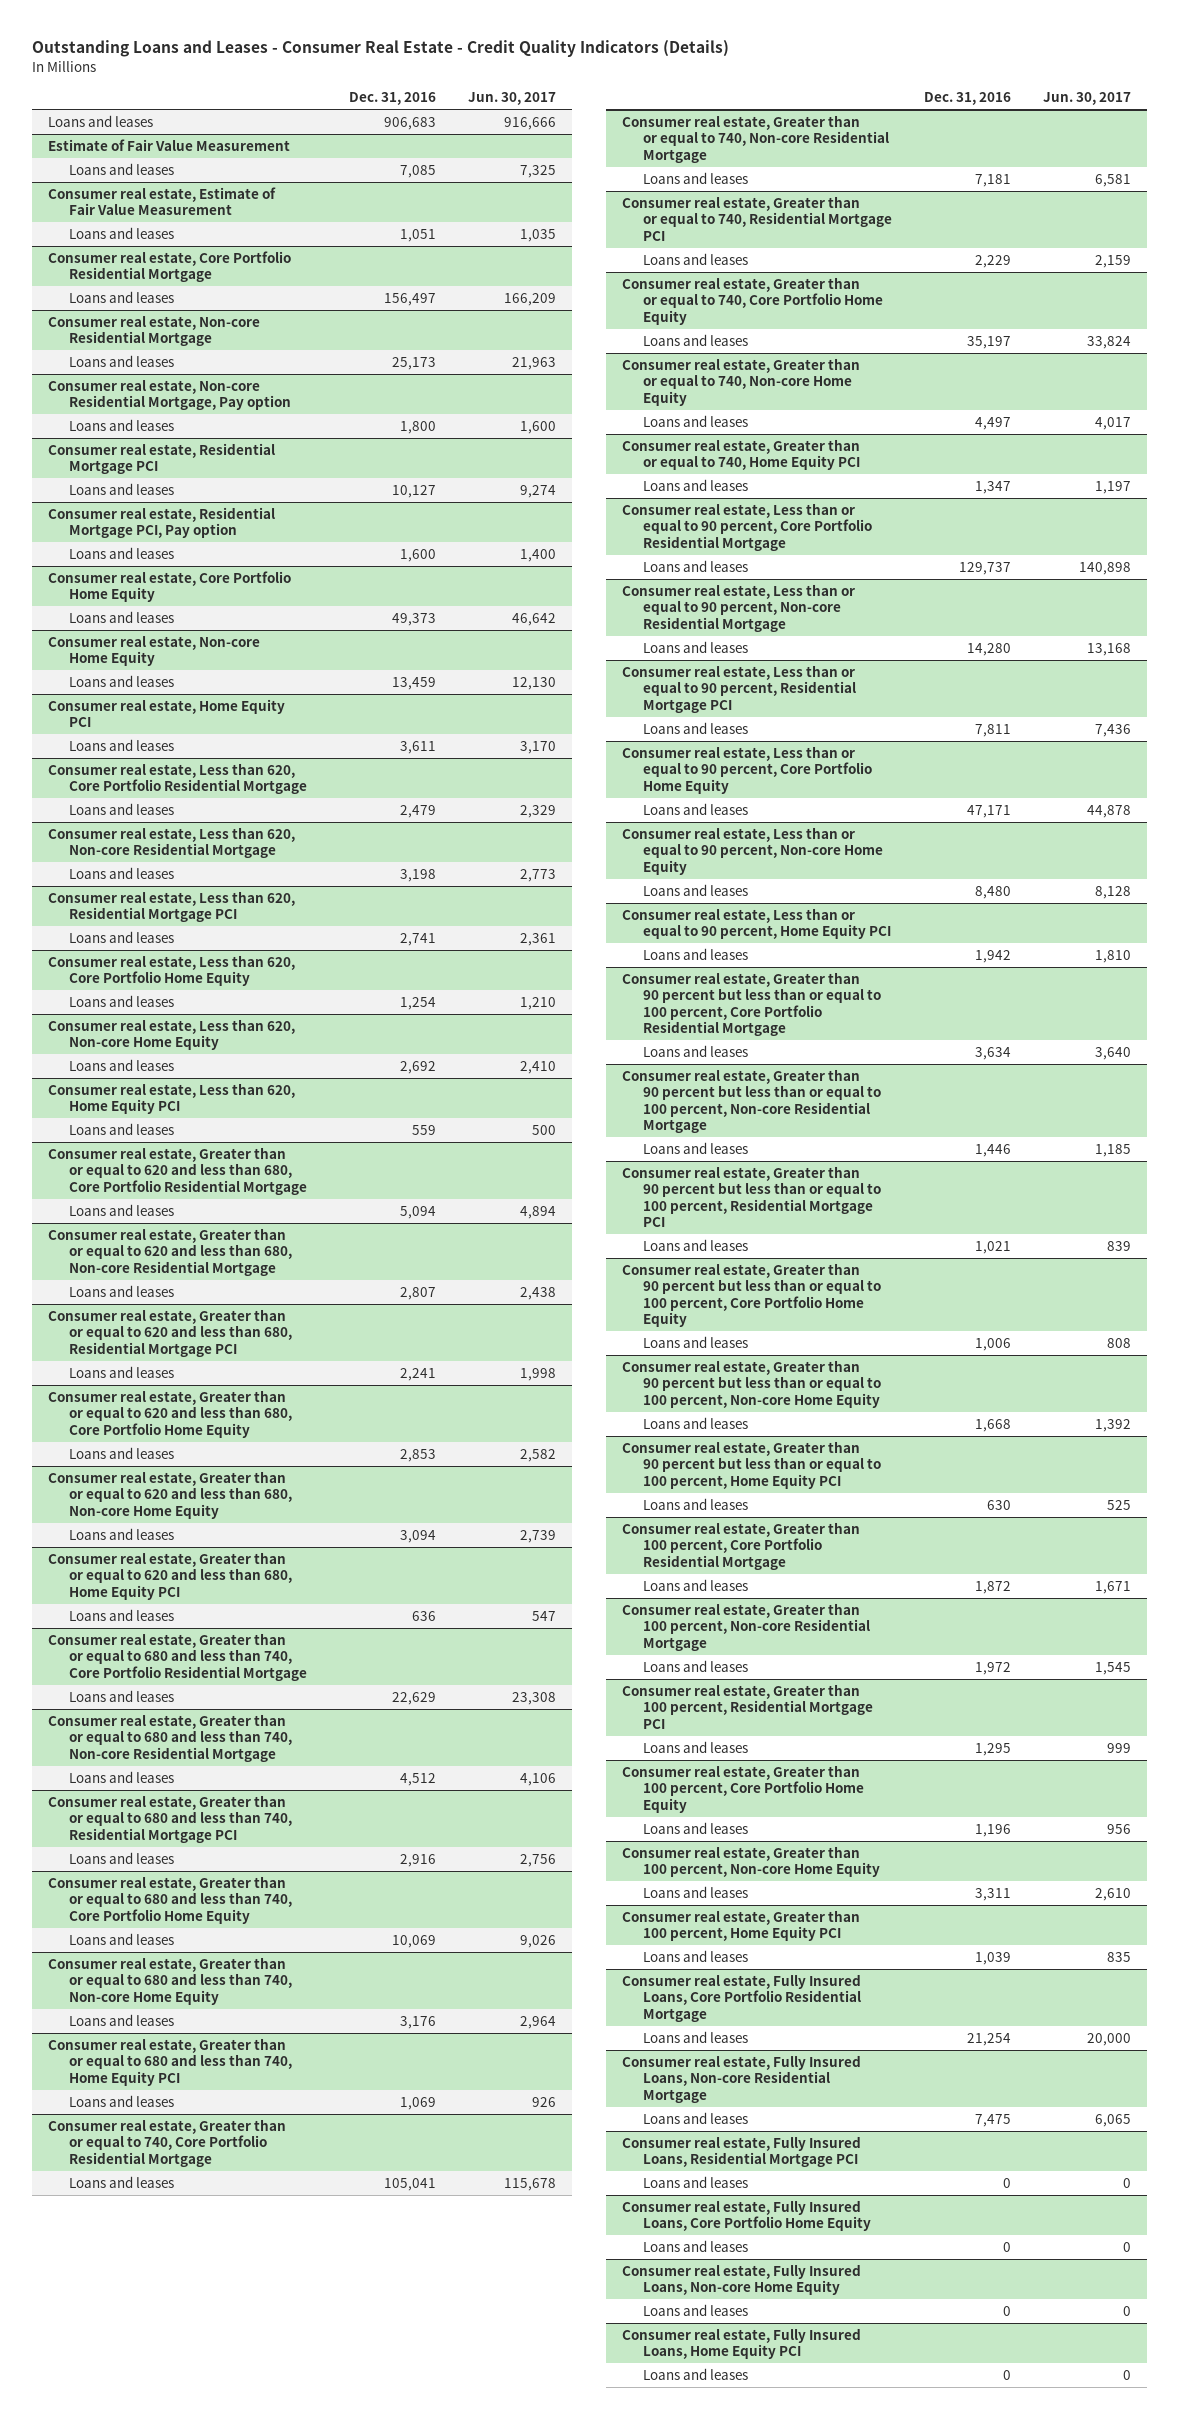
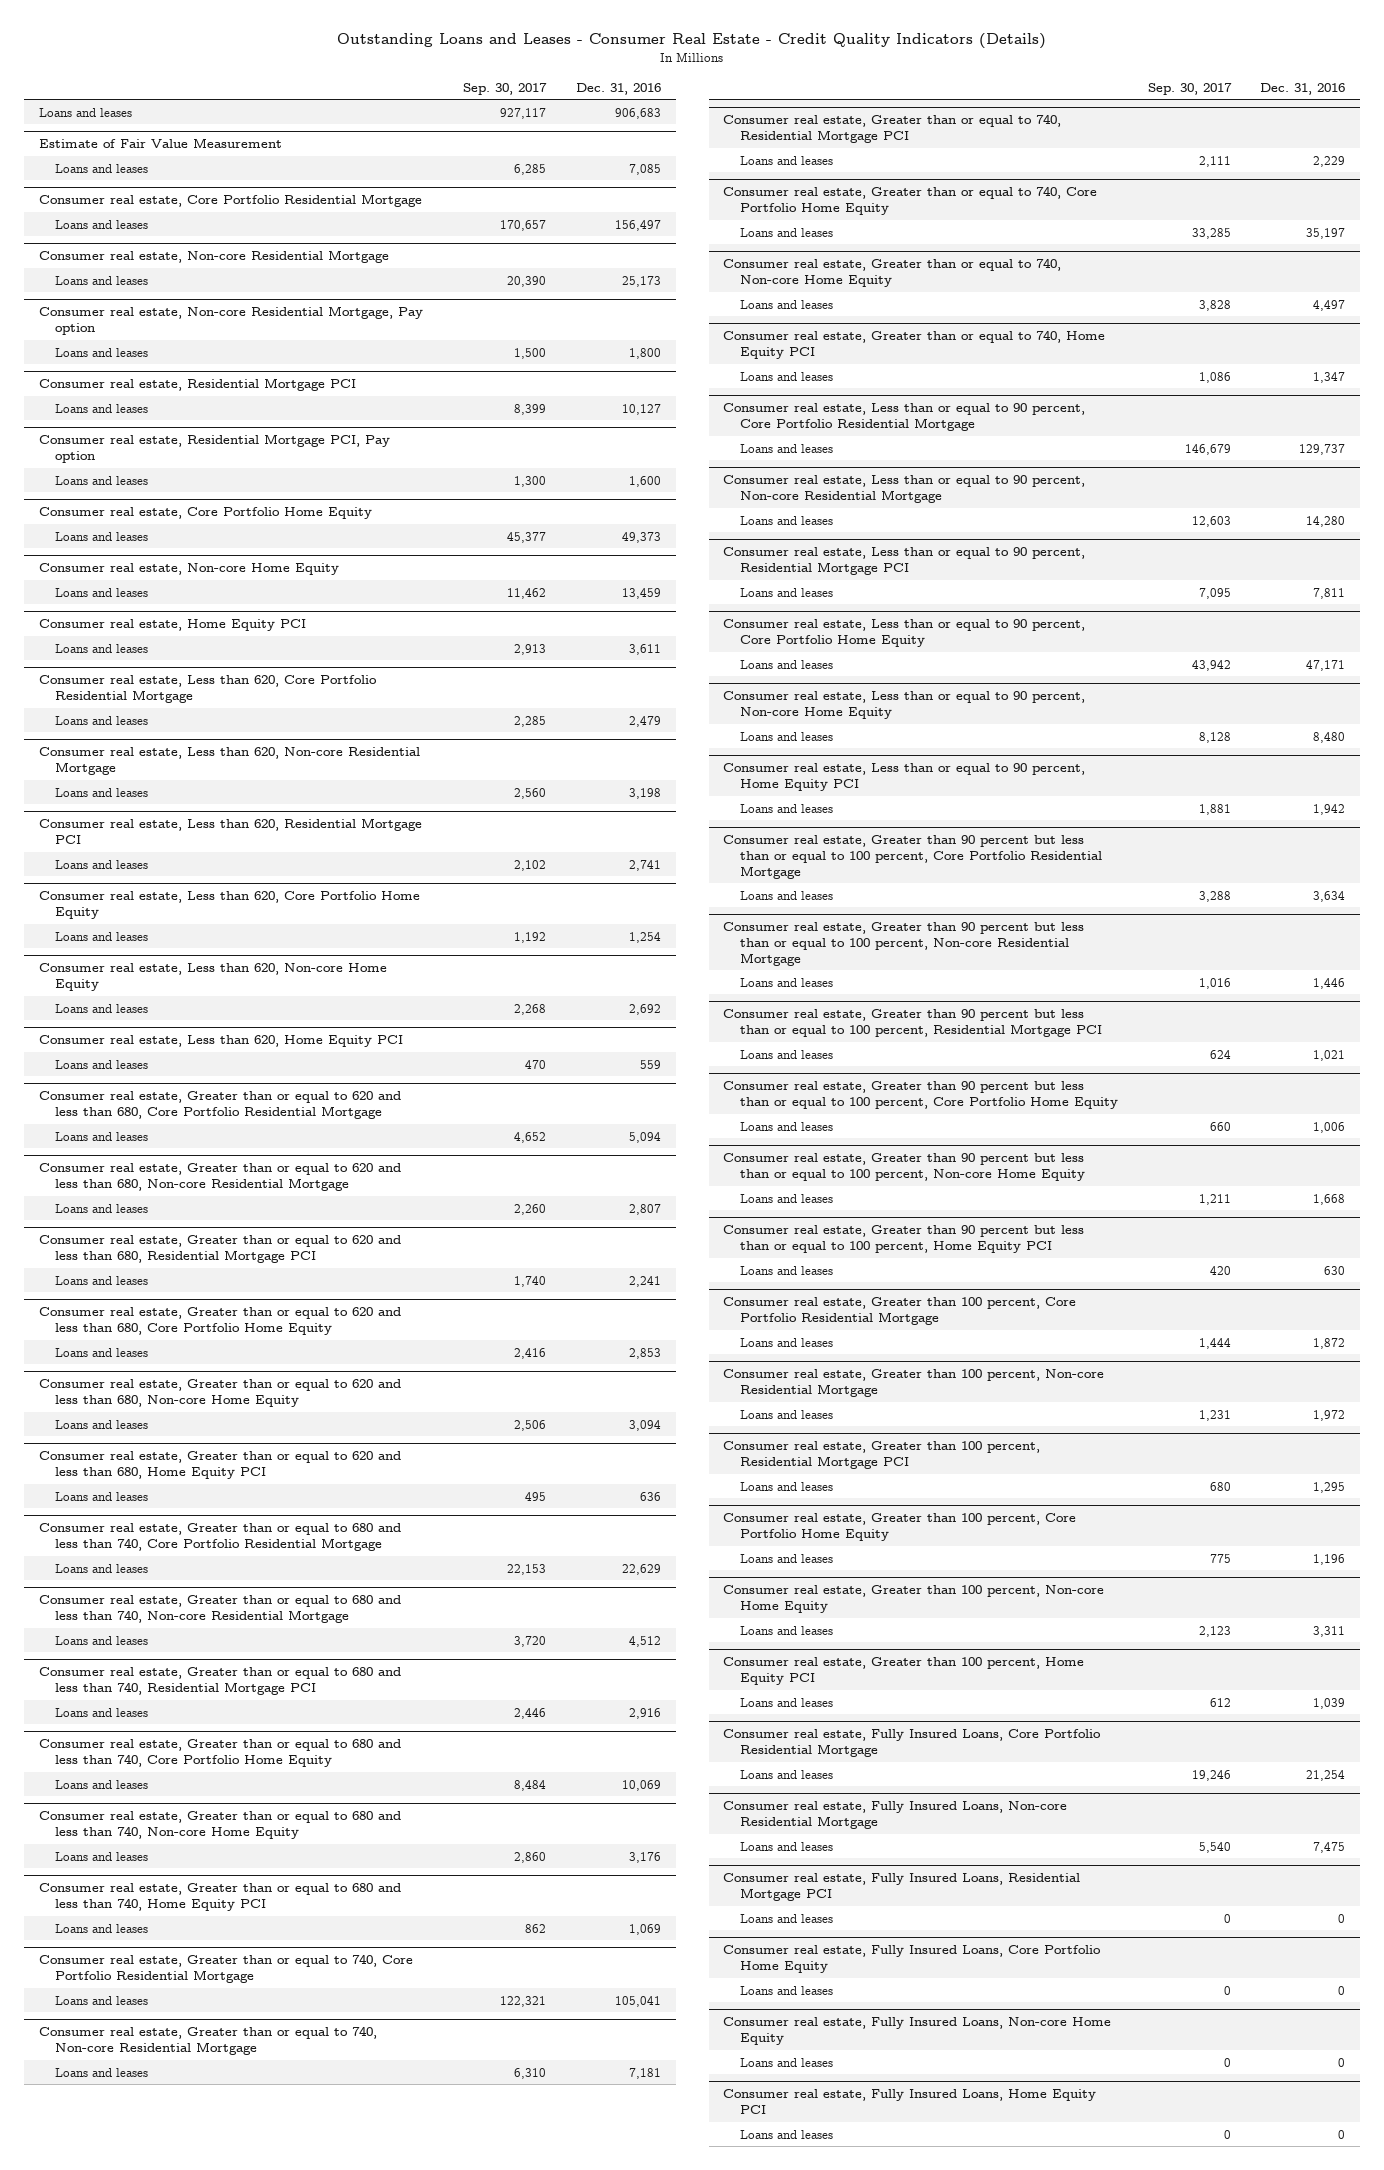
[468,92,557,106] Jun. 30, 2017 -> none
none -> [463,82,548,95] Sep. 30, 2017
[47,186,276,216] Consumer real estate, Estimate of Fair Value Measurement -> none
[68,226,174,239] Loans and leases -> none

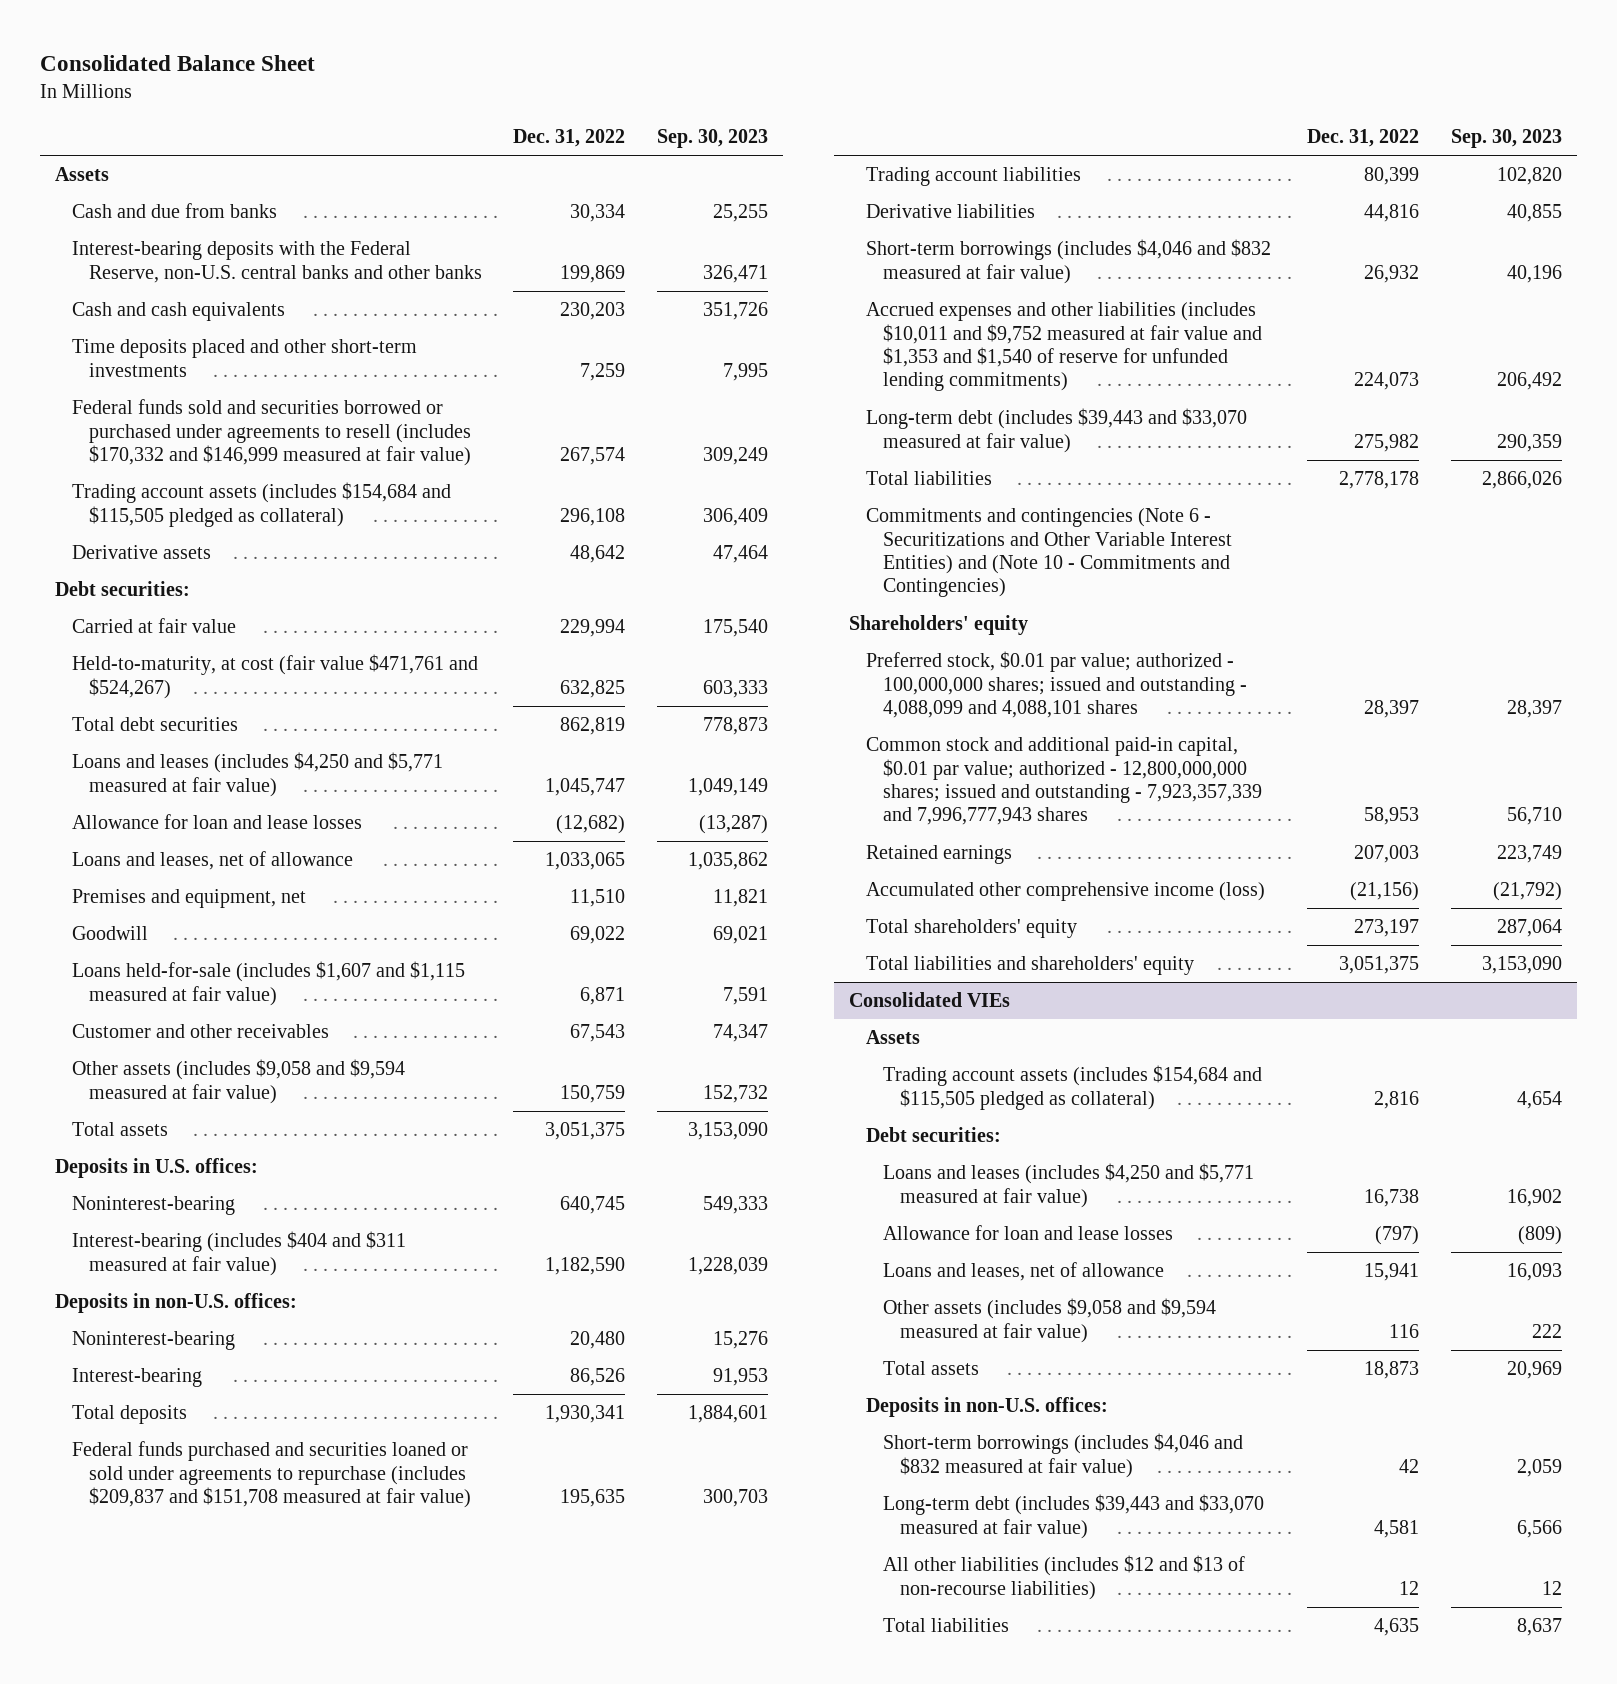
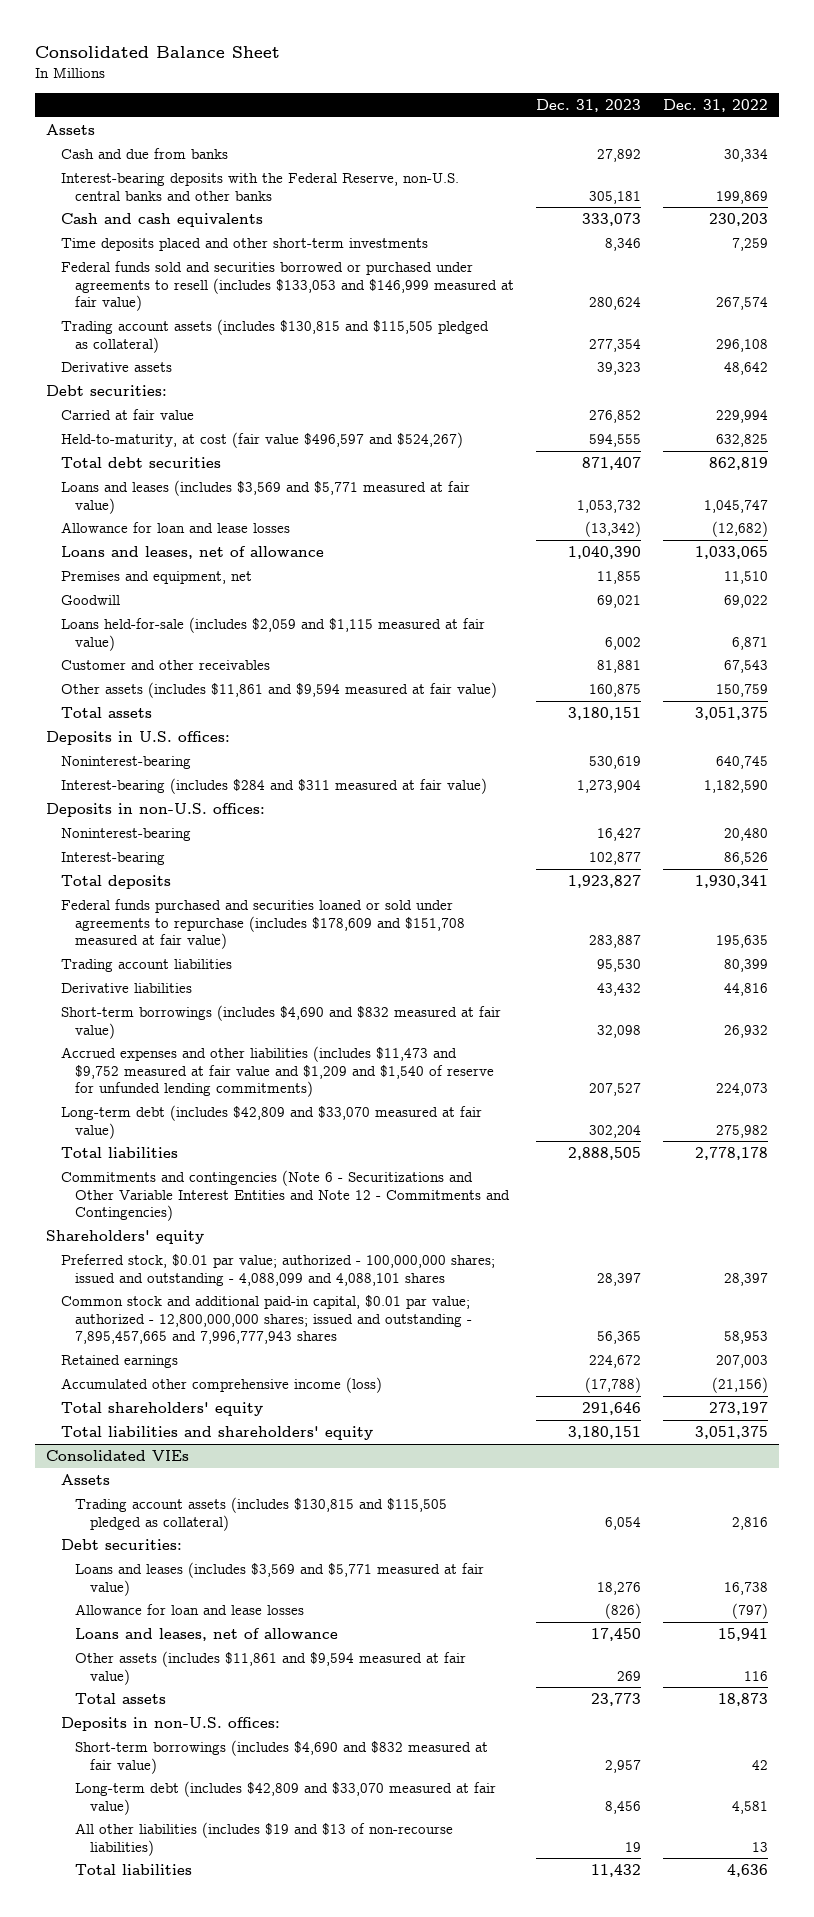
[656,129,768,149] Sep. 30, 2023 -> none
none -> [536,99,642,113] Dec. 31, 2023
[72,399,472,467] Federal funds sold and securities borrowed or purchased under agreements to resell (includes $170,332 and $146,999 measured at fair value) -> [60,260,515,312] Federal funds sold and securities borrowed or purchased under agreements to resell (includes $133,053 and $146,999 measured at fair value)
[72,482,452,527] Trading account assets (includes $154,684 and $115,505 pledged as collateral) -> [60,318,489,353] Trading account assets (includes $130,815 and $115,505 pledged as collateral)
[72,654,479,699] Held-to-maturity, at cost (fair value $471,761 and $524,267) -> [60,431,463,448] Held-to-maturity, at cost (fair value $496,597 and $524,267)
[72,752,444,797] Loans and leases (includes $4,250 and $5,771 measured at fair value) -> [60,479,470,514] Loans and leases (includes $3,569 and $5,771 measured at fair value)
[72,961,466,1006] Loans held-for-sale (includes $1,607 and $1,115 measured at fair value) -> [60,616,485,651] Loans held-for-sale (includes $2,059 and $1,115 measured at fair value)
[72,1059,406,1104] Other assets (includes $9,058 and $9,594 measured at fair value) -> [60,681,497,698] Other assets (includes $11,861 and $9,594 measured at fair value)
[72,1231,407,1276] Interest-bearing (includes $404 and $311 measured at fair value) -> [60,777,487,794] Interest-bearing (includes $284 and $311 measured at fair value)
[72,1441,472,1509] Federal funds purchased and securities loaned or sold under agreements to repurchase (includes $209,837 and $151,708 measured at fair value) -> [60,898,466,950] Federal funds purchased and securities loaned or sold under agreements to repurchase (includes $178,609 and $151,708 measured at fair value)
[866,239,1272,284] Short-term borrowings (includes $4,046 and $832 measured at fair value) -> [60,1004,501,1039] Short-term borrowings (includes $4,690 and $832 measured at fair value)
[866,302,1263,392] Accrued expenses and other liabilities (includes $10,011 and $9,752 measured at fair value and $1,353 and $1,540 of reserve for unfunded lending commitments) -> [60,1045,495,1098] Accrued expenses and other liabilities (includes $11,473 and $9,752 measured at fair value and $1,209 and $1,540 of reserve for unfunded lending commitments)
[866,408,1248,453] Long-term debt (includes $39,443 and $33,070 measured at fair value) -> [60,1104,482,1139] Long-term debt (includes $42,809 and $33,070 measured at fair value)
[866,508,1233,598] Commitments and contingencies (Note 6 - Securitizations and Other Variable Interest Entities) and (Note 10 - Commitments and Contingencies) -> [60,1169,511,1222] Commitments and contingencies (Note 6 - Securitizations and Other Variable Interest Entities and Note 12 - Commitments and Contingencies)
[866,737,1263,826] Common stock and additional paid-in capital, $0.01 par value; authorized - 12,800,000,000 shares; issued and outstanding - 7,923,357,339 and 7,996,777,943 shares -> [60,1294,473,1345] Common stock and additional paid-in capital, $0.01 par value; authorized - 12,800,000,000 shares; issued and outstanding - 7,895,457,665 and 7,996,777,943 shares
[883,1065,1263,1110] Trading account assets (includes $154,684 and $115,505 pledged as collateral) -> [75,1496,448,1531] Trading account assets (includes $130,815 and $115,505 pledged as collateral)
[883,1163,1255,1208] Loans and leases (includes $4,250 and $5,771 measured at fair value) -> [75,1561,485,1596] Loans and leases (includes $3,569 and $5,771 measured at fair value)
[883,1298,1217,1343] Other assets (includes $9,058 and $9,594 measured at fair value) -> [75,1650,467,1685] Other assets (includes $11,861 and $9,594 measured at fair value)
[883,1433,1244,1478] Short-term borrowings (includes $4,046 and $832 measured at fair value) -> [75,1739,489,1774] Short-term borrowings (includes $4,690 and $832 measured at fair value)
[883,1494,1265,1539] Long-term debt (includes $39,443 and $33,070 measured at fair value) -> [75,1780,497,1815] Long-term debt (includes $42,809 and $33,070 measured at fair value)
[883,1555,1246,1600] All other liabilities (includes $12 and $13 of non-recourse liabilities) -> [75,1821,454,1856] All other liabilities (includes $19 and $13 of non-recourse liabilities)
[1399,1580,1420,1595] 12 -> [751,1841,768,1852] 13
[1374,1618,1420,1637] 4,635 -> [726,1863,768,1877] 4,636

